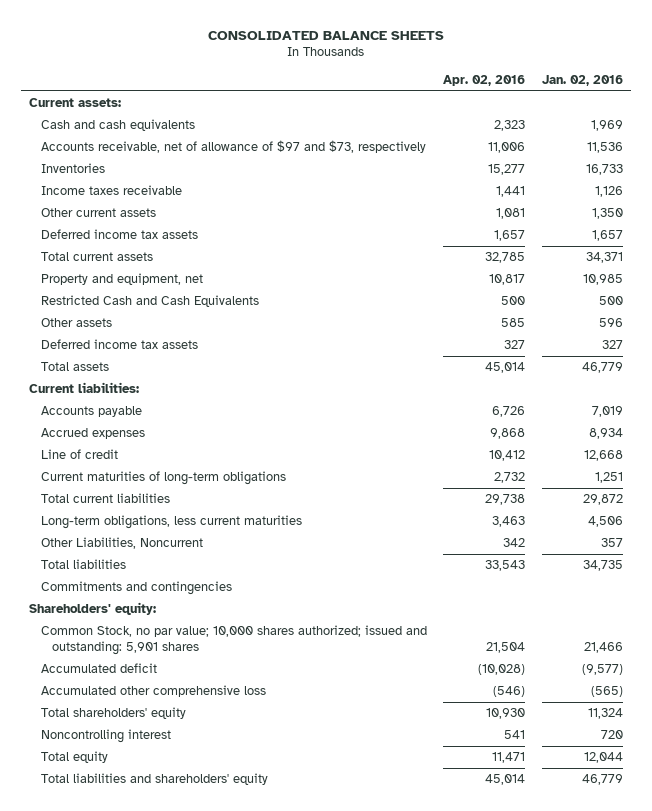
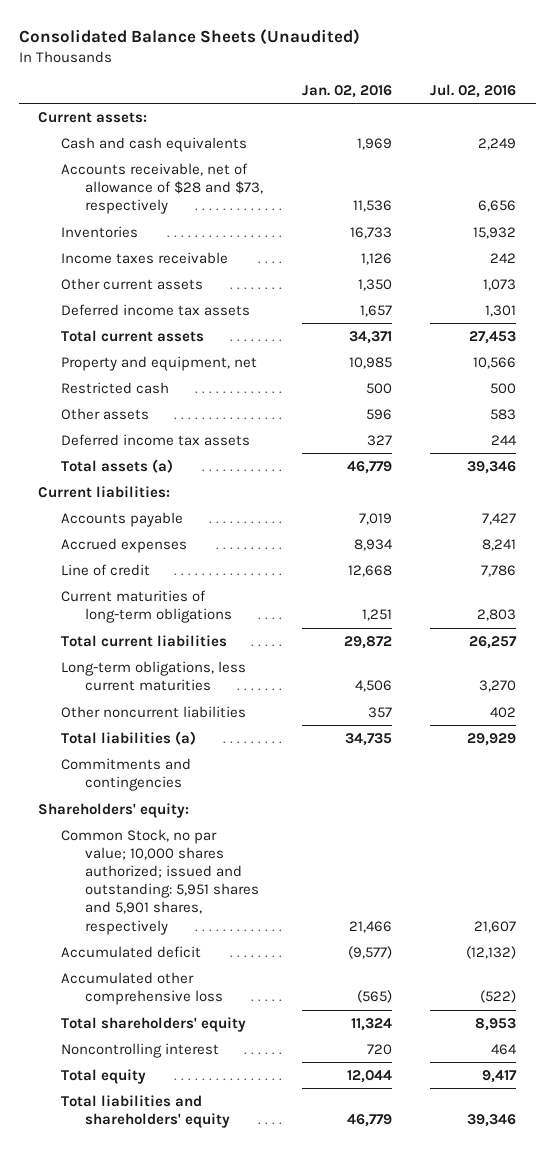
[207,30,444,40] CONSOLIDATED BALANCE SHEETS -> [18,28,360,45] Consolidated Balance Sheets (Unaudited)
[443,74,526,86] Apr. 02, 2016 -> none
none -> [430,83,517,98] Jul. 02, 2016
[40,140,426,154] Accounts receivable, net of allowance of $97 and $73, respectively -> [61,162,263,215] Accounts receivable, net of allowance of $28 and $73, respectively
[40,295,259,308] Restricted Cash and Cash Equivalents -> [61,381,170,394] Restricted cash
[40,362,109,372] Total assets -> [61,458,174,473] Total assets (a)
[40,537,203,550] Other Liabilities, Noncurrent -> [61,705,247,718] Other noncurrent liabilities
[40,559,126,570] Total liabilities -> [61,730,197,745] Total liabilities (a)
[40,625,427,655] Common Stock, no par value; 10,000 shares authorized; issued and outstanding: 5,901 shares -> [61,828,259,935] Common Stock, no par value; 10,000 shares authorized; issued and outstanding: 5,951 shares and 5,901 shares, respectively

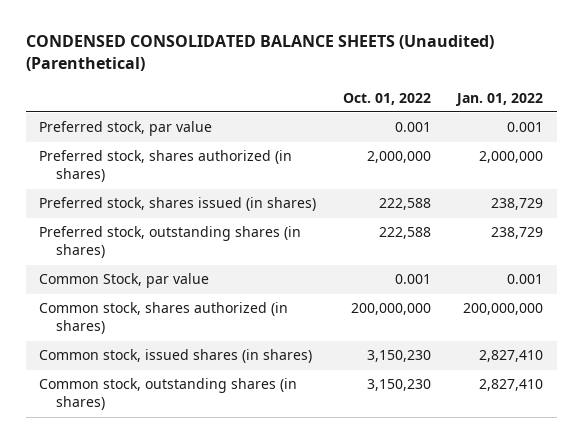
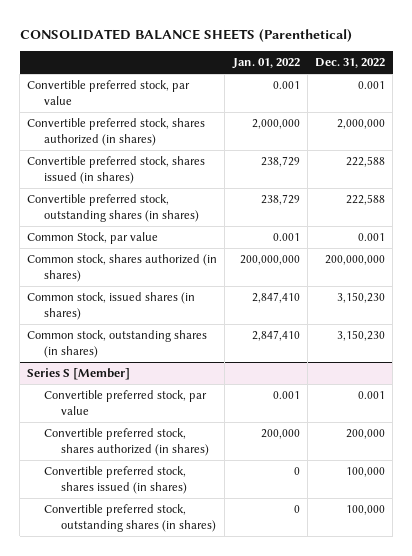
[25,35,494,72] CONDENSED CONSOLIDATED BALANCE SHEETS (Unaudited) (Parenthetical) -> [19,28,352,42] CONSOLIDATED BALANCE SHEETS (Parenthetical)
[342,92,431,105] Oct. 01, 2022 -> none
none -> [314,58,385,69] Dec. 31, 2022
[38,121,212,137] Preferred stock, par value -> [27,80,191,106] Convertible preferred stock, par value
[38,150,292,183] Preferred stock, shares authorized (in shares) -> [27,118,206,147] Convertible preferred stock, shares authorized (in shares)
[38,197,316,212] Preferred stock, shares issued (in shares) -> [27,156,206,185] Convertible preferred stock, shares issued (in shares)
[38,226,301,259] Preferred stock, outstanding shares (in shares) -> [27,194,200,223] Convertible preferred stock, outstanding shares (in shares)
[479,350,544,363] 2,827,410 -> [251,292,300,304] 2,847,410
[479,379,544,392] 2,827,410 -> [251,330,300,342] 2,847,410
none -> [27,368,131,381] Series S [Member]
none -> [44,390,208,416] Convertible preferred stock, par value
none -> [44,428,210,457] Convertible preferred stock, shares authorized (in shares)
none -> [44,466,188,495] Convertible preferred stock, shares issued (in shares)
none -> [44,504,217,533] Convertible preferred stock, outstanding shares (in shares)

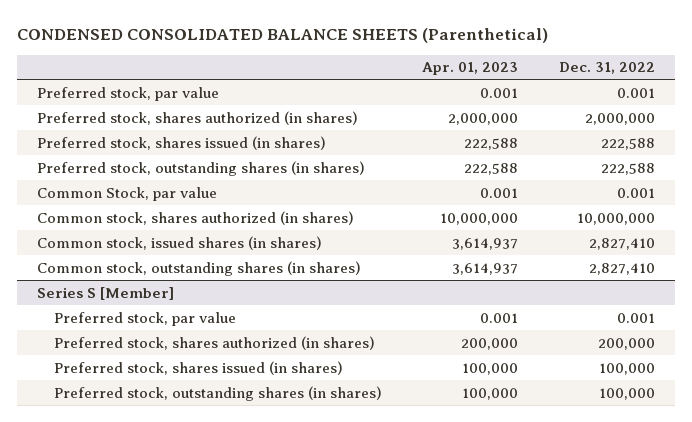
[19,28,352,42] CONSOLIDATED BALANCE SHEETS (Parenthetical) -> [16,27,548,43] CONDENSED CONSOLIDATED BALANCE SHEETS (Parenthetical)
[231,58,300,70] Jan. 01, 2022 -> none
none -> [422,62,519,76] Apr. 01, 2023
[27,80,191,106] Convertible preferred stock, par value -> [37,86,220,101] Preferred stock, par value
[27,118,206,147] Convertible preferred stock, shares authorized (in shares) -> [37,110,359,125] Preferred stock, shares authorized (in shares)
[27,156,206,185] Convertible preferred stock, shares issued (in shares) -> [37,135,327,150] Preferred stock, shares issued (in shares)
[27,194,200,223] Convertible preferred stock, outstanding shares (in shares) -> [37,160,366,176] Preferred stock, outstanding shares (in shares)
[324,255,385,266] 200,000,000 -> [576,212,655,225] 10,000,000
[336,292,385,304] 3,150,230 -> [588,237,655,250] 2,827,410
[336,330,385,342] 3,150,230 -> [588,262,655,275] 2,827,410
[44,390,208,416] Convertible preferred stock, par value -> [54,311,237,326] Preferred stock, par value
[44,428,210,457] Convertible preferred stock, shares authorized (in shares) -> [54,335,376,350] Preferred stock, shares authorized (in shares)
[44,466,188,495] Convertible preferred stock, shares issued (in shares) -> [54,360,344,375] Preferred stock, shares issued (in shares)
[44,504,217,533] Convertible preferred stock, outstanding shares (in shares) -> [54,385,383,401] Preferred stock, outstanding shares (in shares)

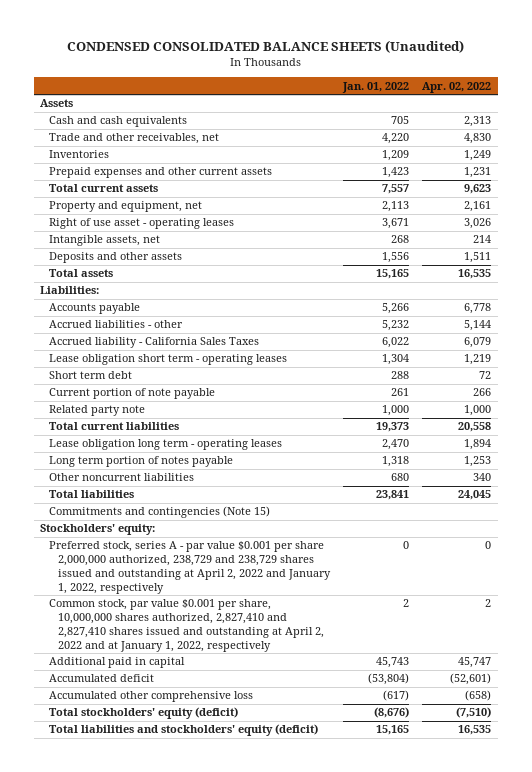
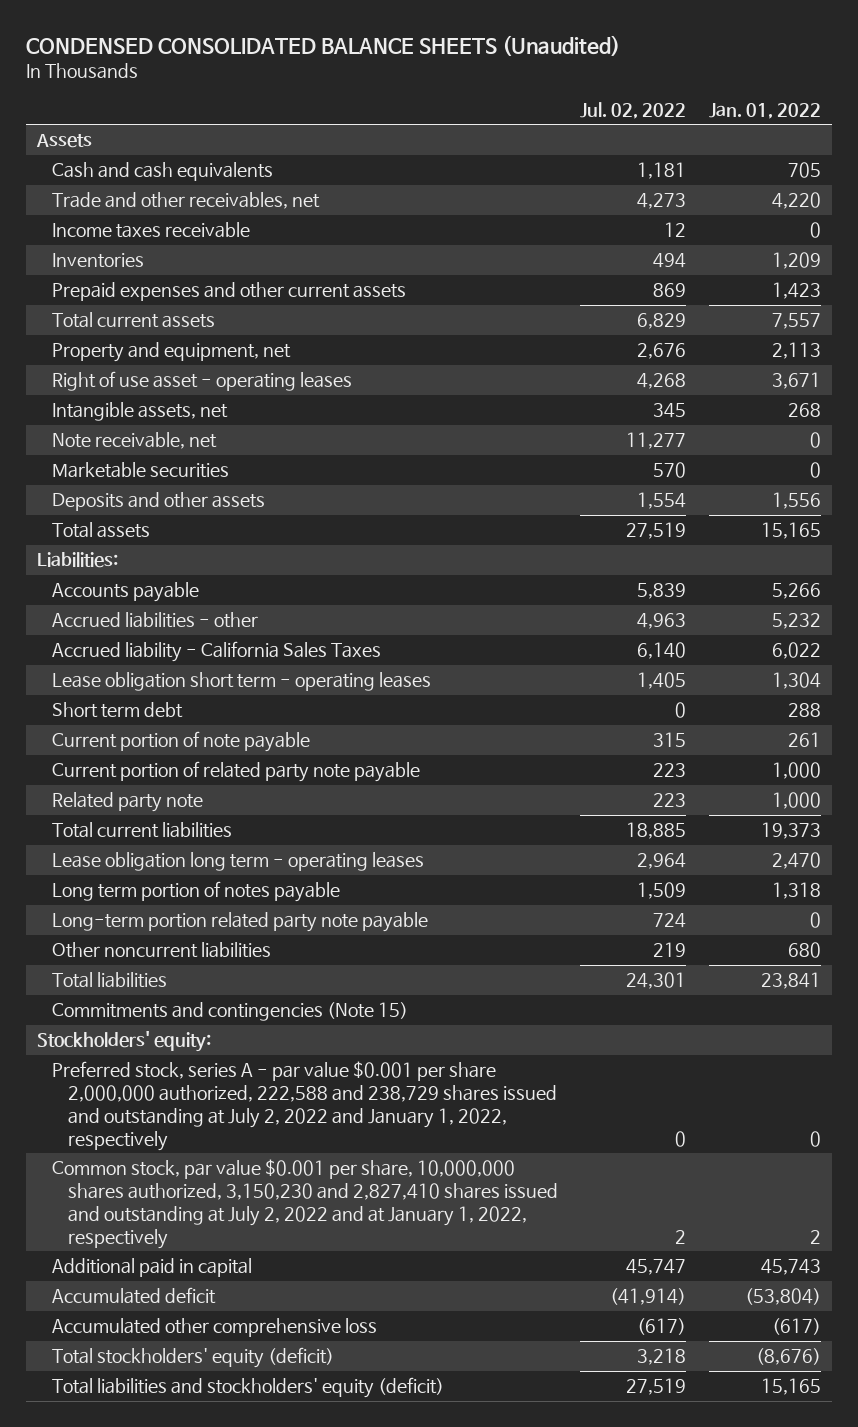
[422,81,492,93] Apr. 02, 2022 -> none
none -> [580,101,687,119] Jul. 02, 2022
none -> [52,222,251,239] Income taxes receivable
none -> [52,432,218,450] Note receivable, net
none -> [52,462,230,479] Marketable securities
none -> [52,761,421,783] Current portion of related party note payable
none -> [52,912,429,933] Long-term portion related party note payable
[49,541,331,594] Preferred stock, series A - par value $0.001 per share 2,000,000 authorized, 238,729 and 238,729 shares issued and outstanding at April 2, 2022 and January 1, 2022, respectively -> [52,1061,557,1151] Preferred stock, series A - par value $0.001 per share 2,000,000 authorized, 222,588 and 238,729 shares issued and outstanding at July 2, 2022 and January 1, 2022, respectively
[49,599,324,652] Common stock, par value $0.001 per share, 10,000,000 shares authorized, 2,827,410 and 2,827,410 shares issued and outstanding at April 2, 2022 and at January 1, 2022, respectively -> [52,1159,558,1249] Common stock, par value $0.001 per share, 10,000,000 shares authorized, 3,150,230 and 2,827,410 shares issued and outstanding at July 2, 2022 and at January 1, 2022, respectively

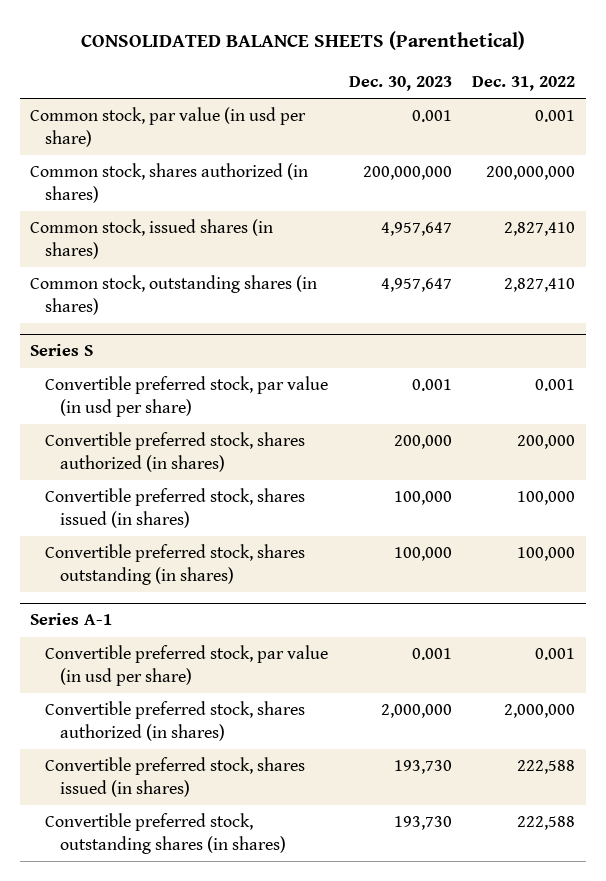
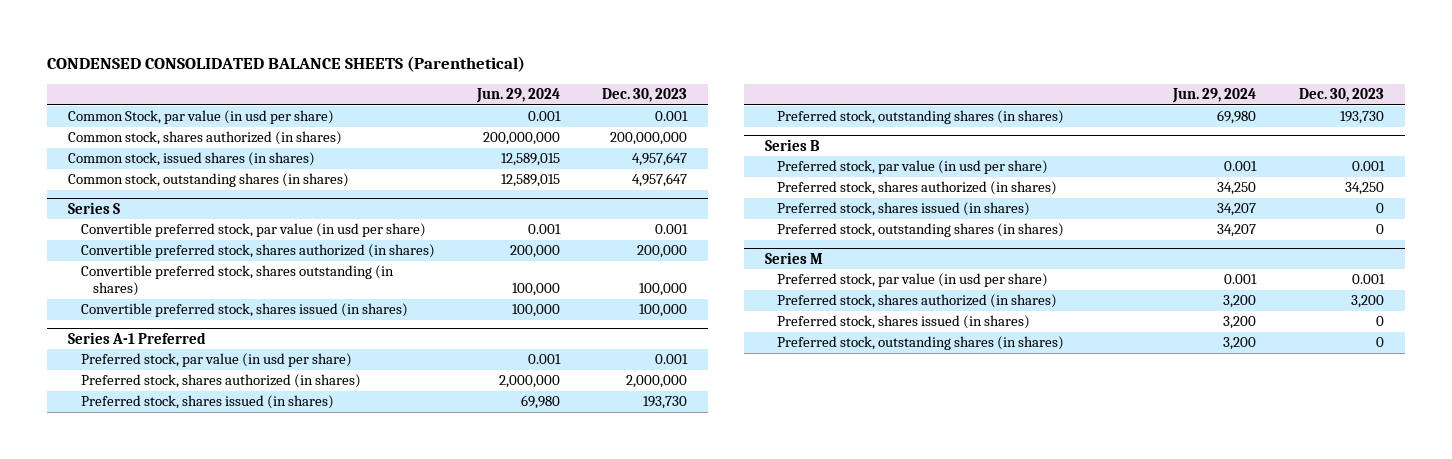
[80,31,525,51] CONSOLIDATED BALANCE SHEETS (Parenthetical) -> [47,56,526,73] CONDENSED CONSOLIDATED BALANCE SHEETS (Parenthetical)
[472,75,576,91] Dec. 31, 2022 -> none
none -> [475,87,560,103] Jun. 29, 2024
[30,107,307,147] Common stock, par value (in usd per share) -> [68,110,335,125] Common Stock, par value (in usd per share)
[45,488,306,528] Convertible preferred stock, shares issued (in shares) -> [80,303,408,318] Convertible preferred stock, shares issued (in shares)
[30,613,113,626] Series A-1 -> [68,331,207,344] Series A-1 Preferred
[45,645,329,686] Convertible preferred stock, par value (in usd per share) -> [80,353,352,368] Preferred stock, par value (in usd per share)
[45,701,306,741] Convertible preferred stock, shares authorized (in shares) -> [80,374,361,389] Preferred stock, shares authorized (in shares)
[45,757,306,797] Convertible preferred stock, shares issued (in shares) -> [80,395,334,410] Preferred stock, shares issued (in shares)
[45,813,287,854] Convertible preferred stock, outstanding shares (in shares) -> [777,110,1065,125] Preferred stock, outstanding shares (in shares)
none -> [764,138,820,151] Series B
none -> [777,160,1049,175] Preferred stock, par value (in usd per share)
none -> [777,181,1058,196] Preferred stock, shares authorized (in shares)
none -> [777,202,1031,217] Preferred stock, shares issued (in shares)
none -> [777,223,1065,238] Preferred stock, outstanding shares (in shares)
none -> [764,251,823,264] Series M
none -> [777,273,1049,288] Preferred stock, par value (in usd per share)
none -> [777,294,1058,309] Preferred stock, shares authorized (in shares)
none -> [777,315,1031,330] Preferred stock, shares issued (in shares)
none -> [777,336,1065,351] Preferred stock, outstanding shares (in shares)

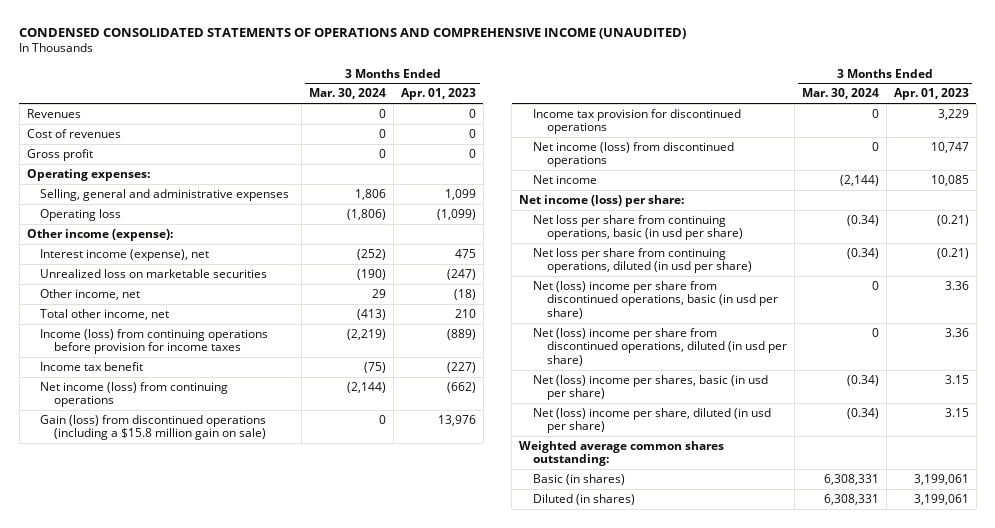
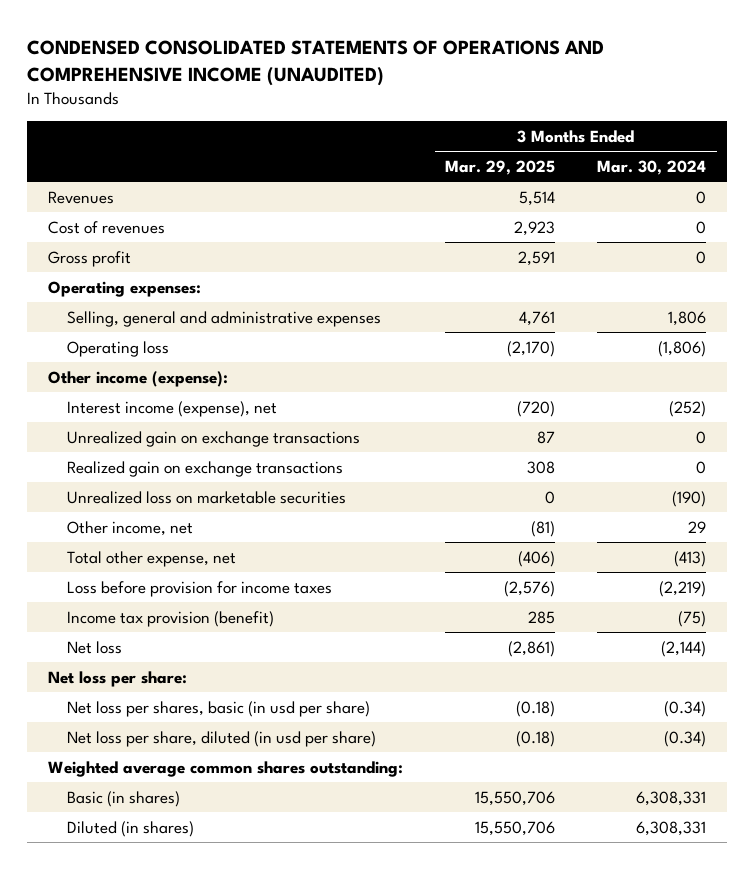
[400,88,476,101] Apr. 01, 2023 -> none
none -> [445,159,556,175] Mar. 29, 2025
none -> [67,430,361,447] Unrealized gain on exchange transactions
none -> [67,460,344,477] Realized gain on exchange transactions
[40,381,229,408] Net income (loss) from continuing operations -> none
[40,414,267,441] Gain (loss) from discontinued operations (including a $15.8 million gain on sale) -> none
[533,108,742,135] Income tax provision for discontinued operations -> none
[533,141,735,168] Net income (loss) from discontinued operations -> none
[533,214,743,241] Net loss per share from continuing operations, basic (in usd per share) -> none
[533,247,752,274] Net loss per share from continuing operations, diluted (in usd per share) -> none
[533,280,778,319] Net (loss) income per share from discontinued operations, basic (in usd per share) -> none
[533,327,787,366] Net (loss) income per share from discontinued operations, diluted (in usd per share) -> none
[40,308,170,320] Total other income, net -> [67,550,237,567] Total other expense, net
[40,328,269,355] Income (loss) from continuing operations before provision for income taxes -> [67,580,333,597] Loss before provision for income taxes
[40,361,144,371] Income tax benefit -> [67,610,275,627] Income tax provision (benefit)
[533,174,598,184] Net income -> [67,640,123,654] Net loss
[519,194,685,207] Net income (loss) per share: -> [48,670,188,687] Net loss per share:
[533,374,769,401] Net (loss) income per shares, basic (in usd per share) -> [67,700,371,717] Net loss per shares, basic (in usd per share)
[533,407,772,434] Net (loss) income per share, diluted (in usd per share) -> [67,730,377,747] Net loss per share, diluted (in usd per share)

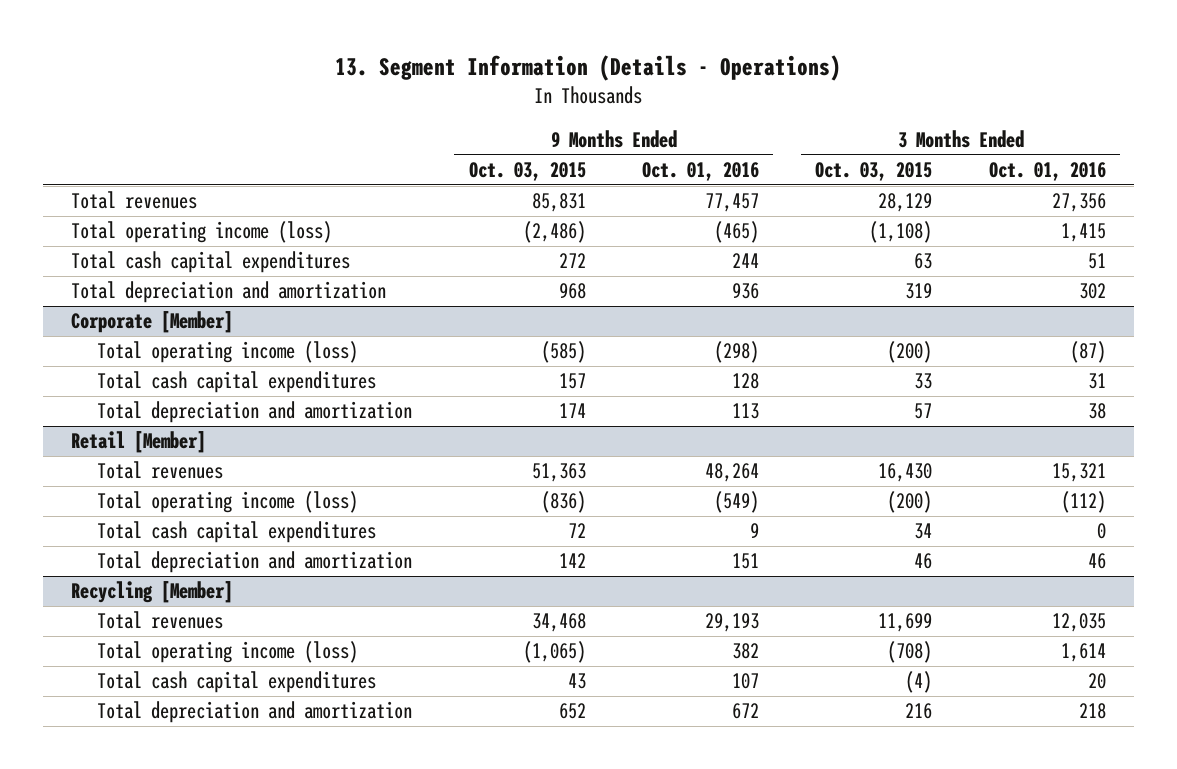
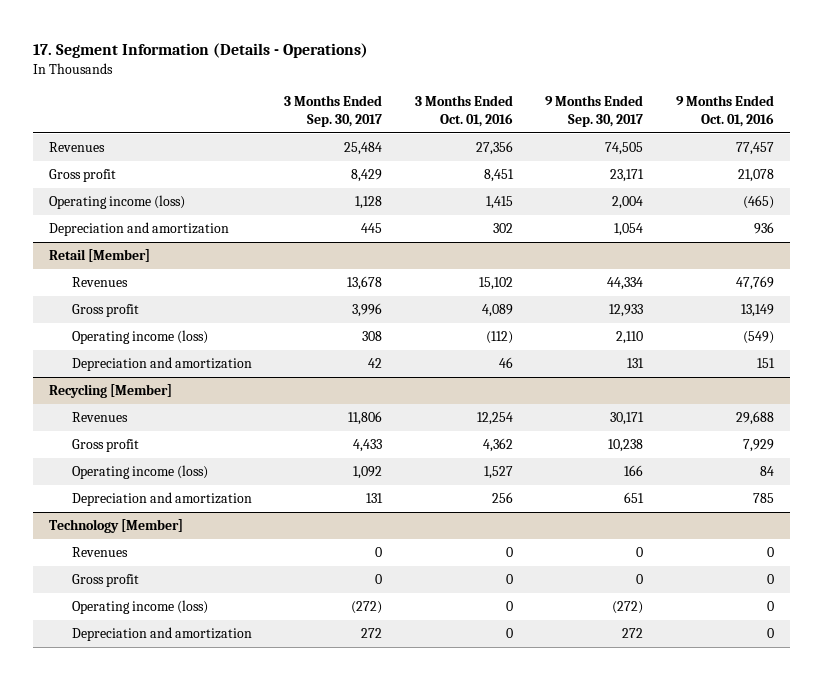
[335,55,842,82] 13. Segment Information (Details - Operations) -> [33,43,369,59] 17. Segment Information (Details - Operations)
[468,161,586,181] Oct. 03, 2015 -> none
[815,161,933,181] Oct. 03, 2015 -> none
none -> [284,95,383,128] 3 Months Ended Sep. 30, 2017
none -> [545,95,644,128] 9 Months Ended Sep. 30, 2017
[70,251,350,274] Total cash capital expenditures -> none
[70,311,233,334] Corporate [Member] -> none
[97,341,359,364] Total operating income (loss) -> none
[97,371,377,394] Total cash capital expenditures -> none
[97,401,413,424] Total depreciation and amortization -> none
[70,191,197,210] Total revenues -> [49,142,106,153] Revenues
none -> [49,169,117,183] Gross profit
[70,221,332,244] Total operating income (loss) -> [49,195,186,210] Operating income (loss)
[70,281,386,304] Total depreciation and amortization -> [49,222,230,237] Depreciation and amortization
[97,521,377,544] Total cash capital expenditures -> none
[97,461,224,480] Total revenues -> [71,277,128,288] Revenues
[704,463,759,483] 48,264 -> [735,276,774,291] 47,769
[1051,463,1106,483] 15,321 -> [478,277,513,291] 15,102
none -> [71,304,139,318] Gross profit
[97,491,359,514] Total operating income (loss) -> [71,330,208,345] Operating income (loss)
[97,551,413,574] Total depreciation and amortization -> [71,357,252,372] Depreciation and amortization
[97,671,377,694] Total cash capital expenditures -> none
[97,611,224,630] Total revenues -> [71,412,128,423] Revenues
[704,613,759,633] 29,193 -> [735,411,774,426] 29,688
[1051,613,1106,633] 12,035 -> [476,412,513,426] 12,254
none -> [71,439,139,453] Gross profit
[97,641,359,664] Total operating income (loss) -> [71,465,208,480] Operating income (loss)
[731,643,759,660] 382 -> [759,466,774,477] 84
[1060,643,1106,663] 1,614 -> [483,466,513,480] 1,527
[97,701,413,724] Total depreciation and amortization -> [71,492,252,507] Depreciation and amortization
[731,703,759,720] 672 -> [752,493,774,504] 785
[1078,703,1106,720] 218 -> [491,492,513,504] 256
none -> [49,519,184,534] Technology [Member]
none -> [71,547,128,558] Revenues
none -> [71,574,139,588] Gross profit
none -> [71,600,208,615] Operating income (loss)
none -> [71,627,252,642] Depreciation and amortization

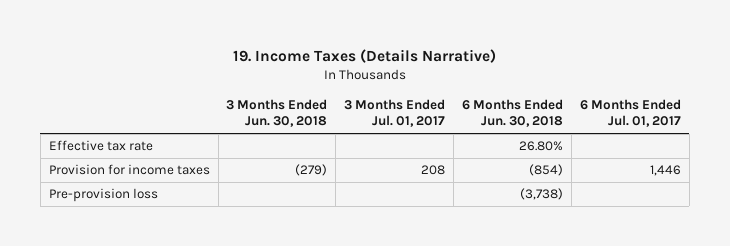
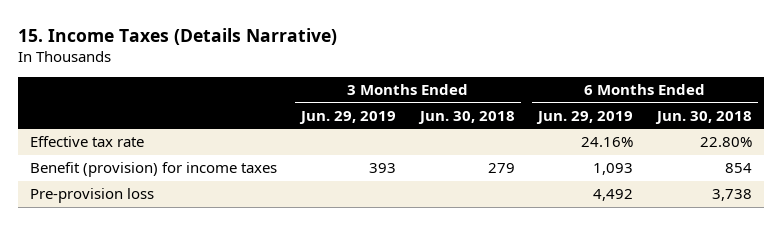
[232,48,496,63] 19. Income Taxes (Details Narrative) -> [18,27,338,45] 15. Income Taxes (Details Narrative)
[344,98,446,128] 3 Months Ended Jul. 01, 2017 -> none
[579,98,681,128] 6 Months Ended Jul. 01, 2017 -> none
none -> [298,110,396,124] Jun. 29, 2019
none -> [536,110,634,124] Jun. 29, 2019
[519,141,564,152] 26.80% -> [700,137,753,148] 22.80%
[48,164,210,176] Provision for income taxes -> [30,162,278,178] Benefit (provision) for income taxes
[295,164,328,177] (279) -> [487,163,515,174] 279
[529,164,564,177] (854) -> [725,163,753,174] 854
[520,188,564,201] (3,738) -> [712,189,753,202] 3,738

